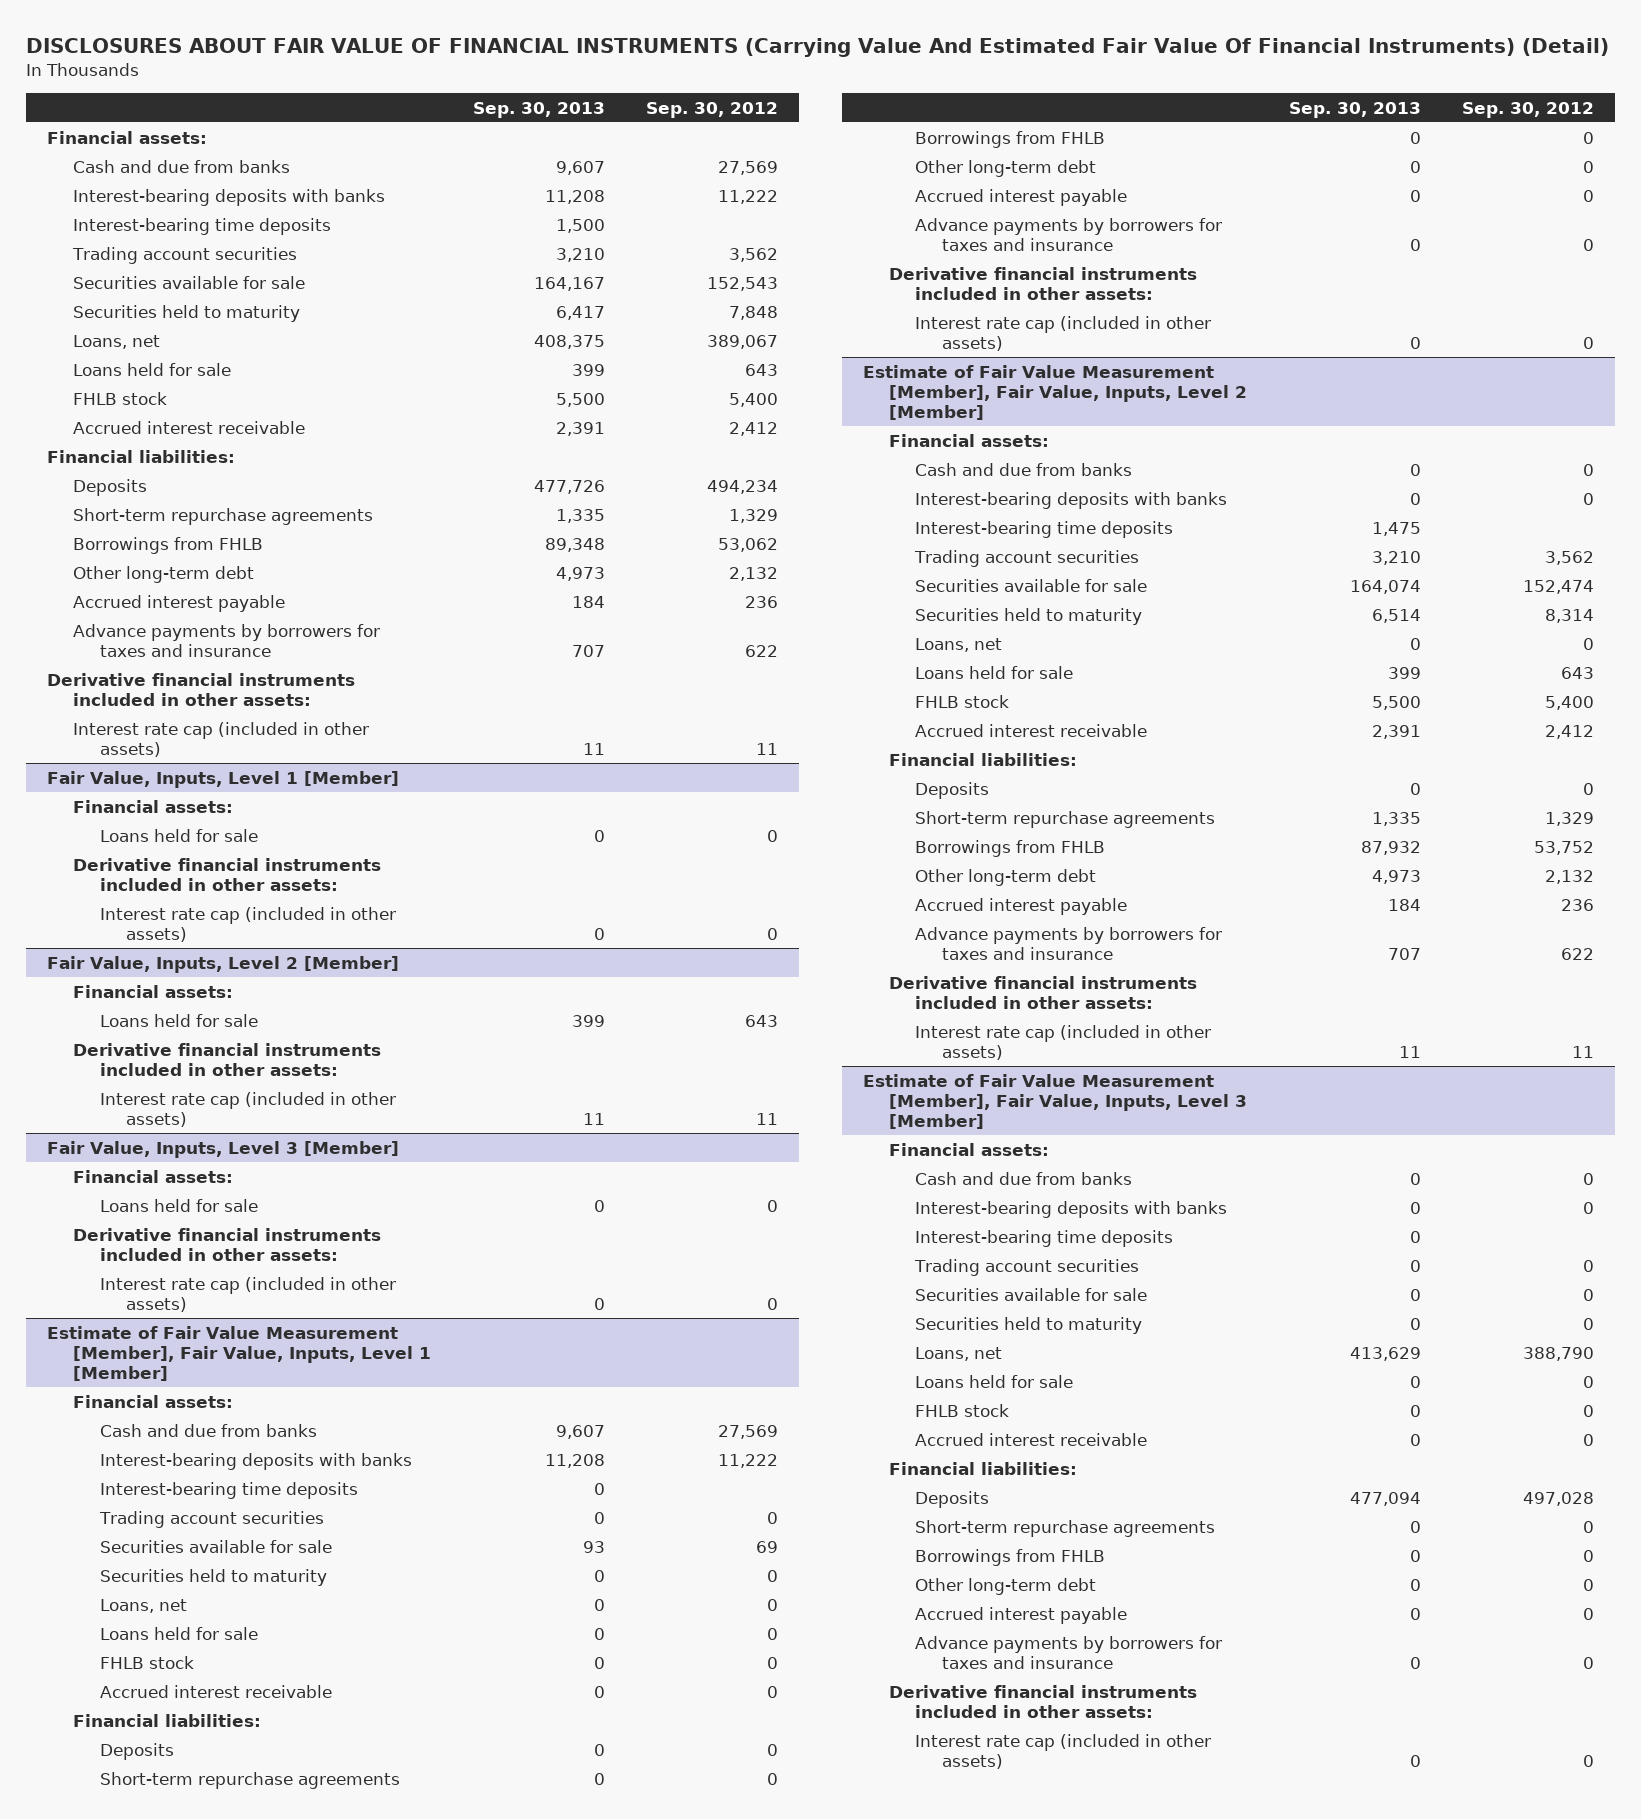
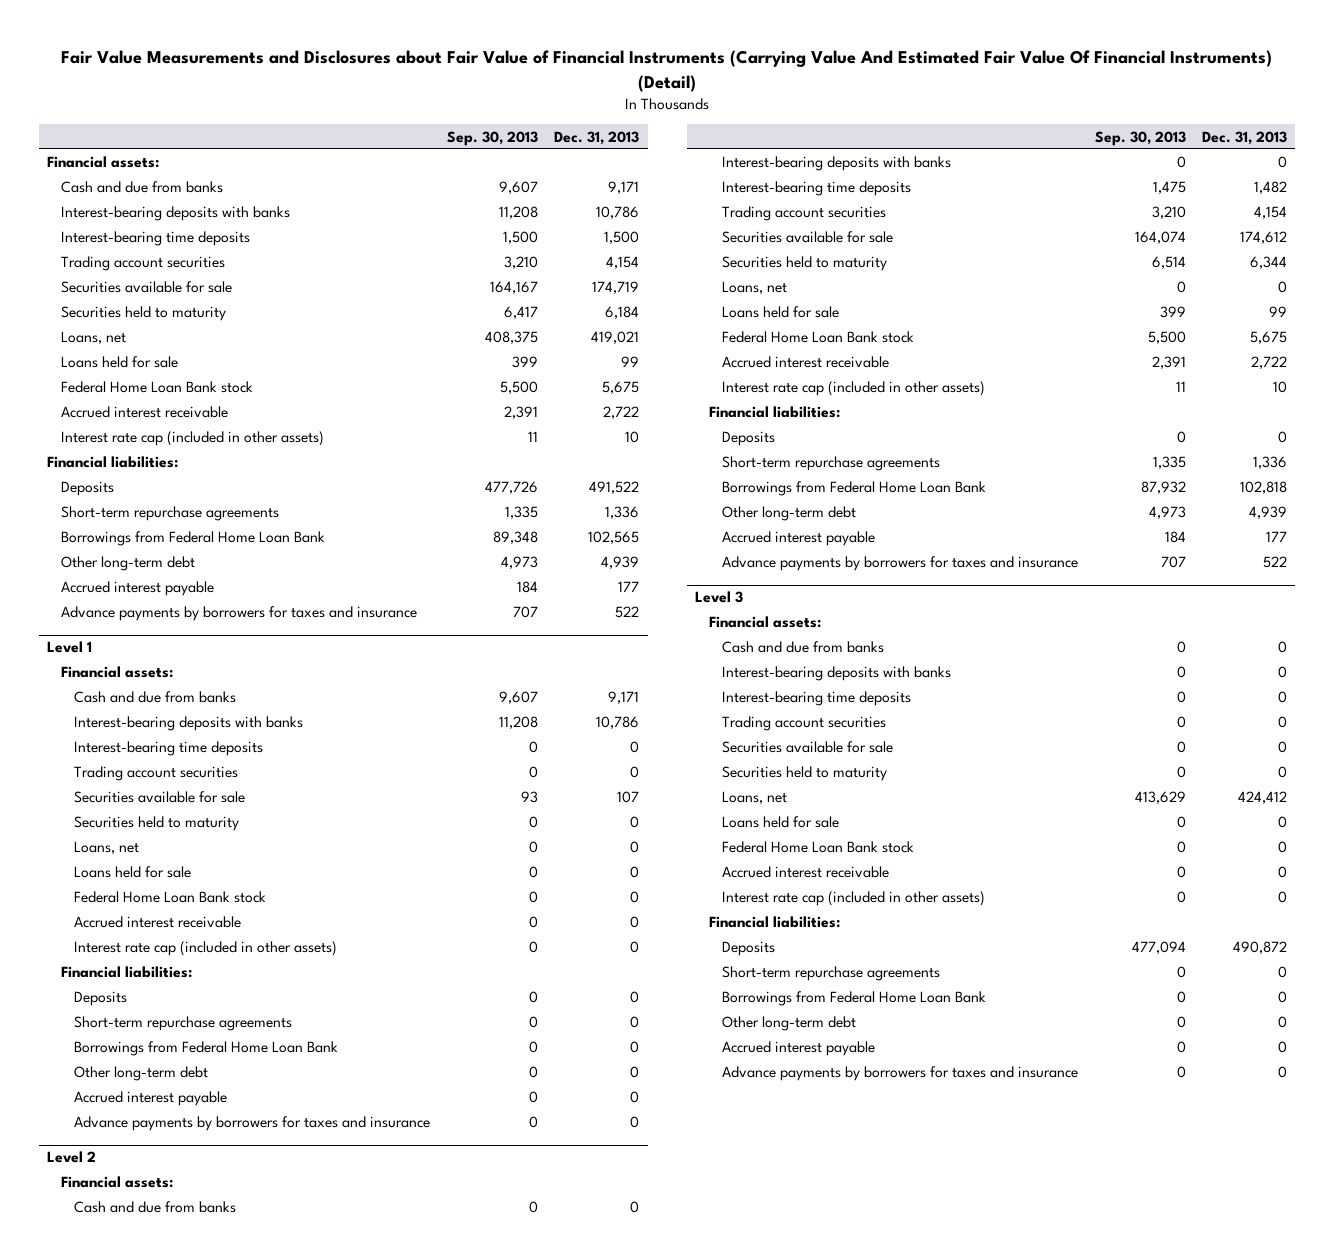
[26,37,1610,57] DISCLOSURES ABOUT FAIR VALUE OF FINANCIAL INSTRUMENTS (Carrying Value And Estimated Fair Value Of Financial Instruments) (Detail) -> [61,50,1273,92] Fair Value Measurements and Disclosures about Fair Value of Financial Instruments (Carrying Value And Estimated Fair Value Of Financial Instruments) (Detail)
[646,101,779,118] Sep. 30, 2012 -> none
none -> [554,130,640,145] Dec. 31, 2013
[73,391,168,405] FHLB stock -> [60,381,253,394] Federal Home Loan Bank stock
[73,721,370,757] Interest rate cap (included in other assets) -> [60,431,324,447] Interest rate cap (included in other assets)
[73,536,264,554] Borrowings from FHLB -> [60,531,325,547] Borrowings from Federal Home Loan Bank
[47,672,356,706] Derivative financial instruments included in other assets: -> none
[47,770,400,788] Fair Value, Inputs, Level 1 [Member] -> none
[73,799,234,813] Financial assets: -> none
[99,828,258,842] Loans held for sale -> none
[73,857,382,891] Derivative financial instruments included in other assets: -> none
[99,906,396,942] Interest rate cap (included in other assets) -> none
[47,955,400,973] Fair Value, Inputs, Level 2 [Member] -> none
[73,984,234,998] Financial assets: -> none
[99,1013,258,1027] Loans held for sale -> none
[73,1042,382,1076] Derivative financial instruments included in other assets: -> none
[99,1091,396,1127] Interest rate cap (included in other assets) -> none
[47,1140,400,1158] Fair Value, Inputs, Level 3 [Member] -> none
[73,1169,234,1183] Financial assets: -> none
[99,1198,258,1212] Loans held for sale -> none
[73,1227,382,1261] Derivative financial instruments included in other assets: -> none
[99,1276,396,1312] Interest rate cap (included in other assets) -> none
[47,1325,432,1382] Estimate of Fair Value Measurement [Member], Fair Value, Inputs, Level 1 [Member] -> none
none -> [47,641,93,654] Level 1
[99,1655,194,1669] FHLB stock -> [74,891,267,904] Federal Home Loan Bank stock
none -> [74,941,338,957] Interest rate cap (included in other assets)
[915,130,1106,148] Borrowings from FHLB -> [74,1041,339,1057] Borrowings from Federal Home Loan Bank
[889,266,1198,300] Derivative financial instruments included in other assets: -> none
[915,315,1212,351] Interest rate cap (included in other assets) -> none
[862,364,1248,421] Estimate of Fair Value Measurement [Member], Fair Value, Inputs, Level 2 [Member] -> none
none -> [47,1151,97,1164] Level 2
[915,694,1010,708] FHLB stock -> [721,331,914,344] Federal Home Loan Bank stock
none -> [721,381,985,397] Interest rate cap (included in other assets)
[915,839,1106,857] Borrowings from FHLB -> [721,481,986,497] Borrowings from Federal Home Loan Bank
[889,975,1198,1009] Derivative financial instruments included in other assets: -> none
[915,1024,1212,1060] Interest rate cap (included in other assets) -> none
[862,1073,1248,1130] Estimate of Fair Value Measurement [Member], Fair Value, Inputs, Level 3 [Member] -> none
none -> [695,591,744,604] Level 3
[915,1403,1010,1417] FHLB stock -> [721,841,914,854] Federal Home Loan Bank stock
none -> [721,891,985,907] Interest rate cap (included in other assets)
[915,1548,1106,1566] Borrowings from FHLB -> [721,991,986,1007] Borrowings from Federal Home Loan Bank
[889,1684,1198,1718] Derivative financial instruments included in other assets: -> none
[915,1733,1212,1769] Interest rate cap (included in other assets) -> none

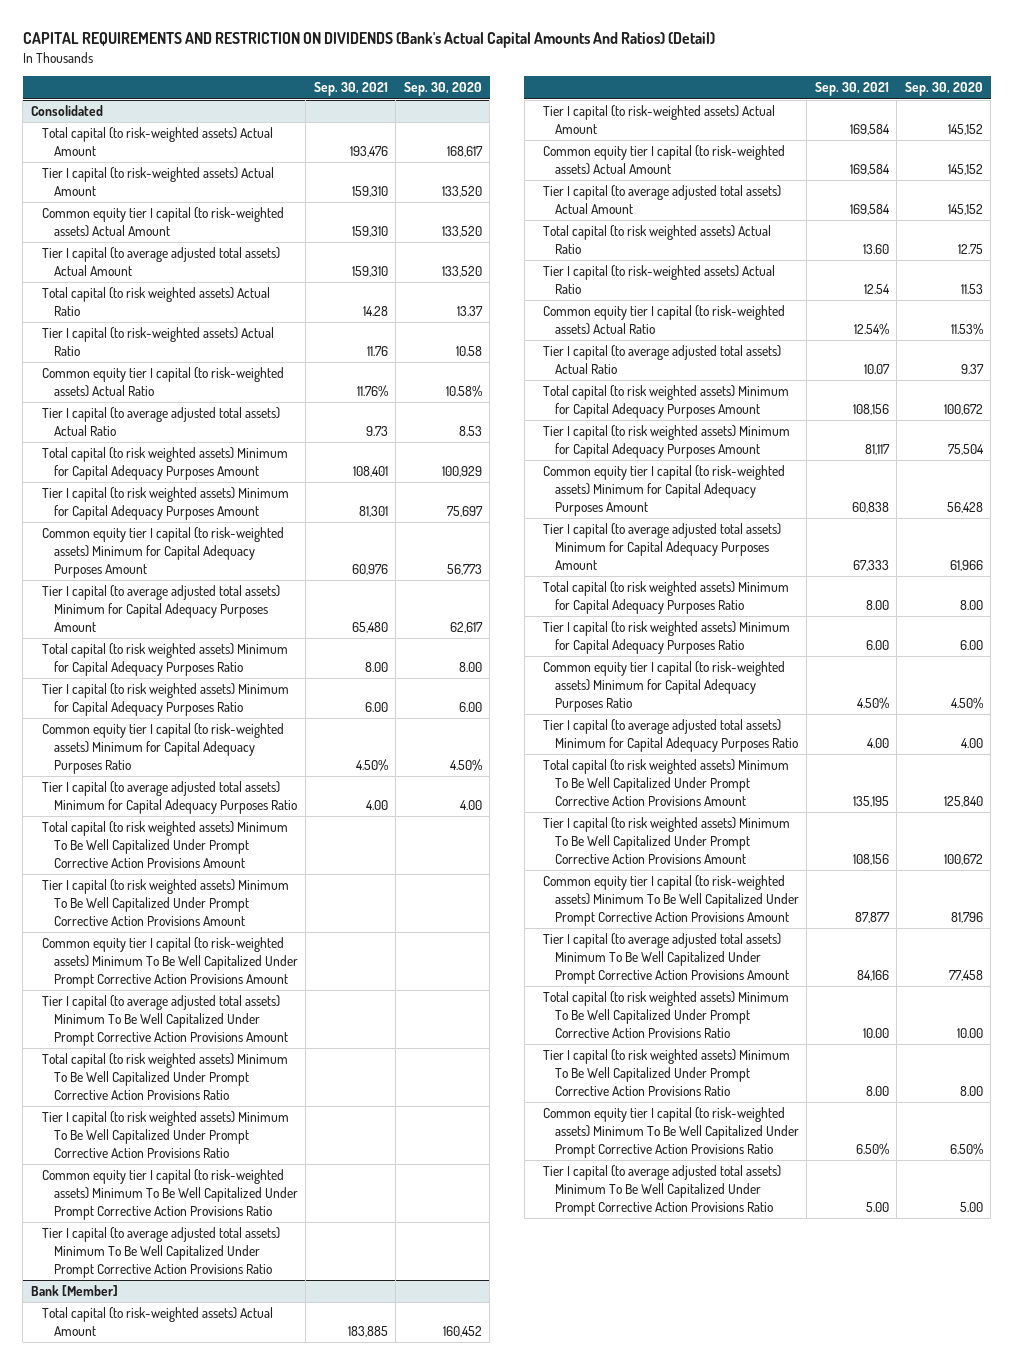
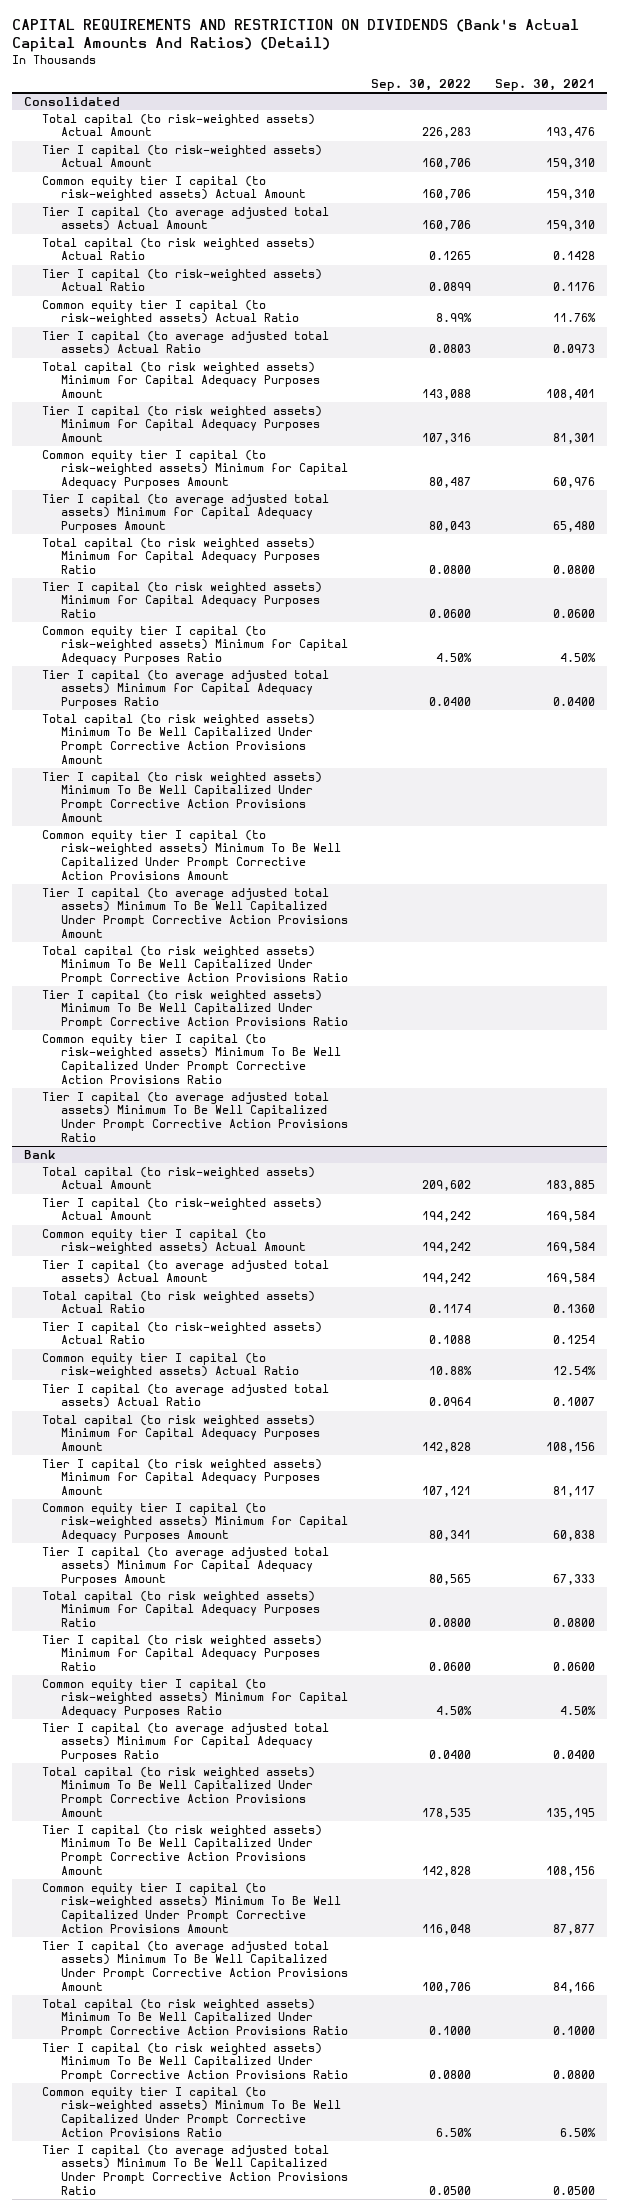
[403,82,482,97] Sep. 30, 2020 -> none
none -> [371,79,472,92] Sep. 30, 2022
[362,305,388,316] 14.28 -> [553,251,596,261] 0.1428
[366,345,388,356] 11.76 -> [553,282,596,292] 0.1176
[365,425,388,436] 9.73 -> [553,344,596,354] 0.0973
[364,661,388,672] 8.00 -> [553,565,596,575] 0.0800
[364,701,388,712] 6.00 -> [553,609,596,619] 0.0600
[365,799,388,810] 4.00 -> [553,697,596,707] 0.0400
[30,1285,118,1297] Bank [Member] -> [24,1149,57,1159] Bank
[862,243,889,254] 13.60 -> [553,1304,596,1314] 0.1360
[863,283,890,294] 12.54 -> [553,1335,596,1345] 0.1254
[863,363,890,374] 10.07 -> [553,1397,596,1407] 0.1007
[865,599,889,610] 8.00 -> [553,1618,596,1628] 0.0800
[865,639,889,650] 6.00 -> [553,1662,596,1672] 0.0600
[866,737,889,748] 4.00 -> [553,1750,596,1760] 0.0400
[862,1027,889,1038] 10.00 -> [553,2026,596,2036] 0.1000
[865,1085,889,1096] 8.00 -> [553,2070,596,2080] 0.0800
[865,1201,889,1212] 5.00 -> [553,2185,596,2195] 0.0500

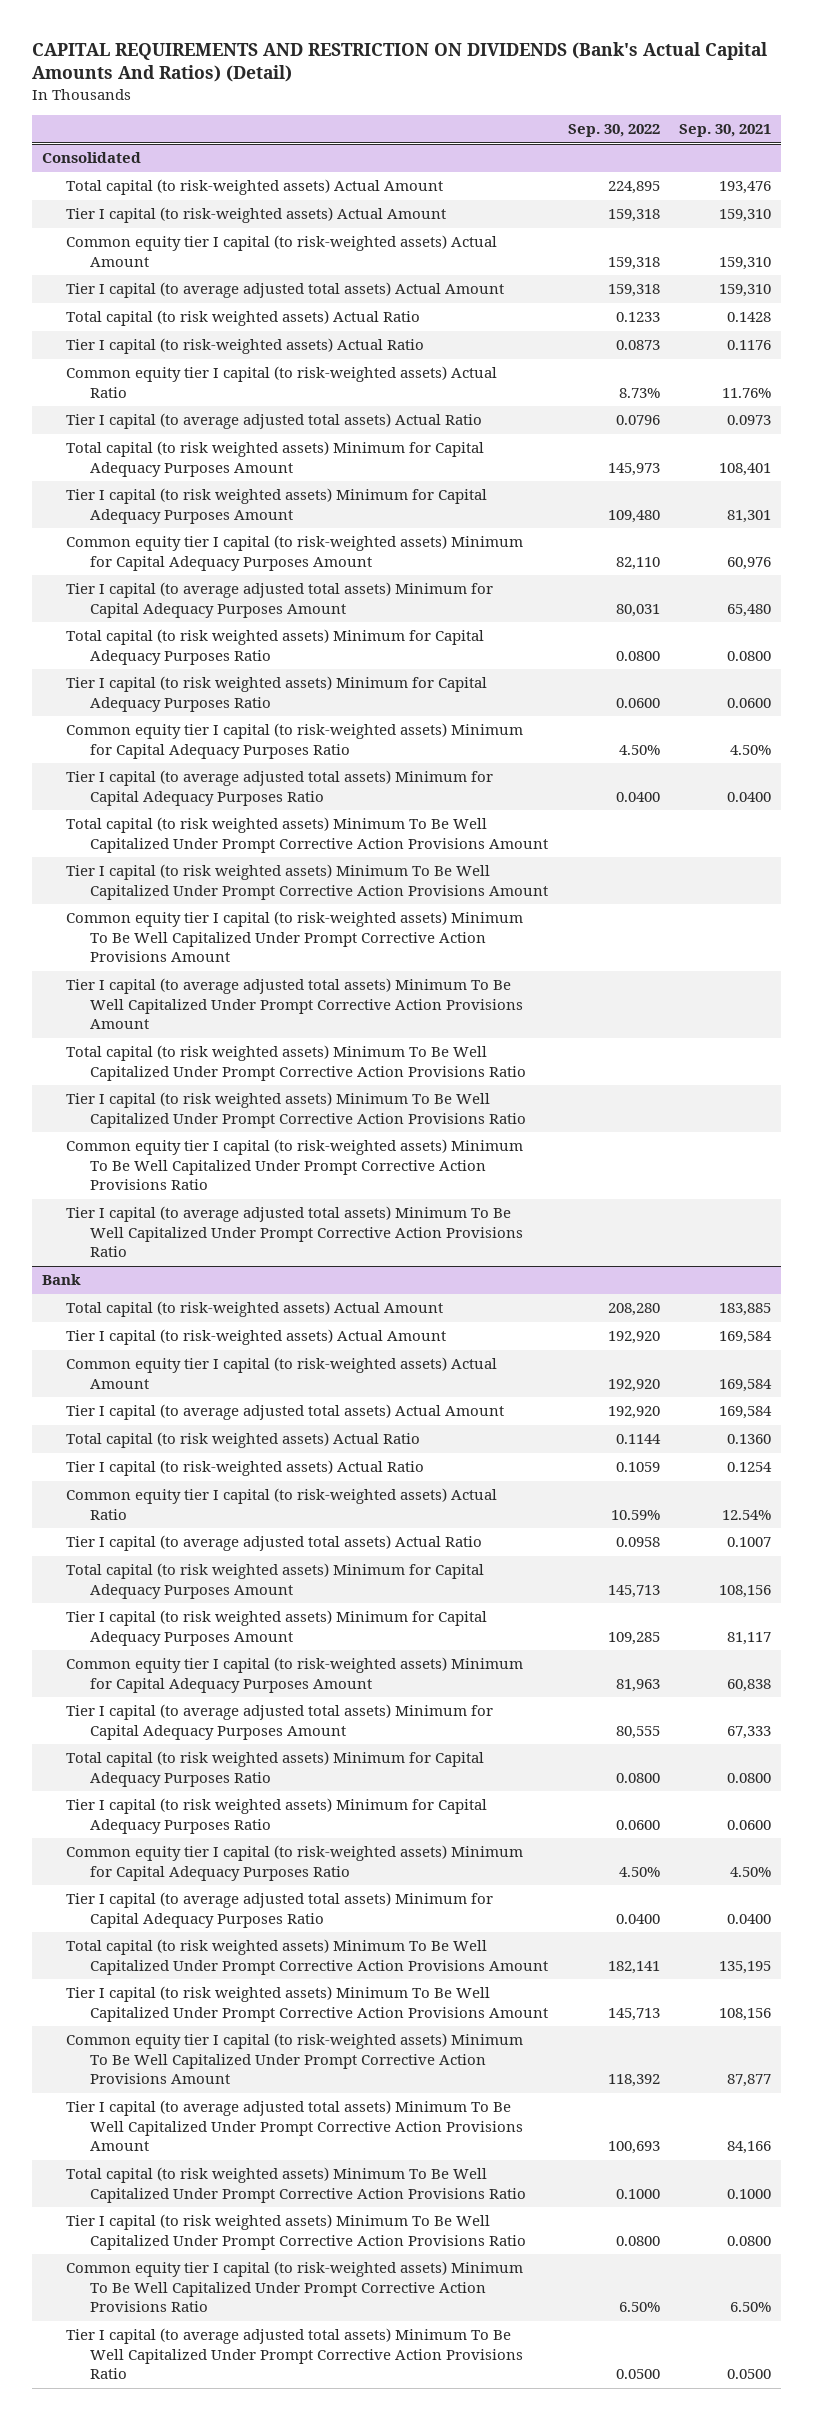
[422,127,472,139] 226,283 -> [607,181,660,195] 224,895
[422,158,472,170] 160,706 -> [607,209,660,223] 159,318
[422,189,472,201] 160,706 -> [607,256,660,270] 159,318
[422,220,472,232] 160,706 -> [607,284,660,298] 159,318
[429,251,472,261] 0.1265 -> [615,312,660,323] 0.1233
[429,282,472,292] 0.0899 -> [615,340,660,351] 0.0873
[436,313,473,323] 8.99% -> [618,387,660,398] 8.73%
[429,344,472,354] 0.0803 -> [615,415,660,426] 0.0796
[422,389,472,401] 143,088 -> [607,462,660,476] 145,973
[422,433,472,445] 107,316 -> [607,509,660,523] 109,480
[429,477,472,489] 80,487 -> [615,556,660,570] 82,110
[429,521,472,533] 80,043 -> [615,603,660,617] 80,031
[422,1180,472,1192] 209,602 -> [607,1303,660,1317] 208,280
[422,1211,472,1223] 194,242 -> [607,1331,660,1345] 192,920
[422,1242,472,1254] 194,242 -> [607,1378,660,1392] 192,920
[422,1273,472,1285] 194,242 -> [607,1406,660,1420] 192,920
[429,1304,472,1314] 0.1174 -> [615,1434,661,1445] 0.1144
[429,1335,472,1345] 0.1088 -> [615,1462,660,1473] 0.1059
[429,1366,473,1376] 10.88% -> [610,1509,660,1520] 10.59%
[429,1397,472,1407] 0.0964 -> [615,1537,660,1548] 0.0958
[422,1442,472,1454] 142,828 -> [607,1584,660,1598] 145,713
[422,1486,472,1498] 107,121 -> [607,1631,660,1645] 109,285
[429,1530,472,1542] 80,341 -> [615,1678,660,1692] 81,963
[429,1574,472,1586] 80,565 -> [615,1725,660,1739] 80,555
[422,1807,472,1819] 178,535 -> [607,1960,660,1974] 182,141
[422,1865,472,1877] 142,828 -> [607,2007,660,2021] 145,713
[422,1923,472,1935] 116,048 -> [607,2074,660,2088] 118,392
[422,1981,472,1993] 100,706 -> [607,2141,660,2155] 100,693

